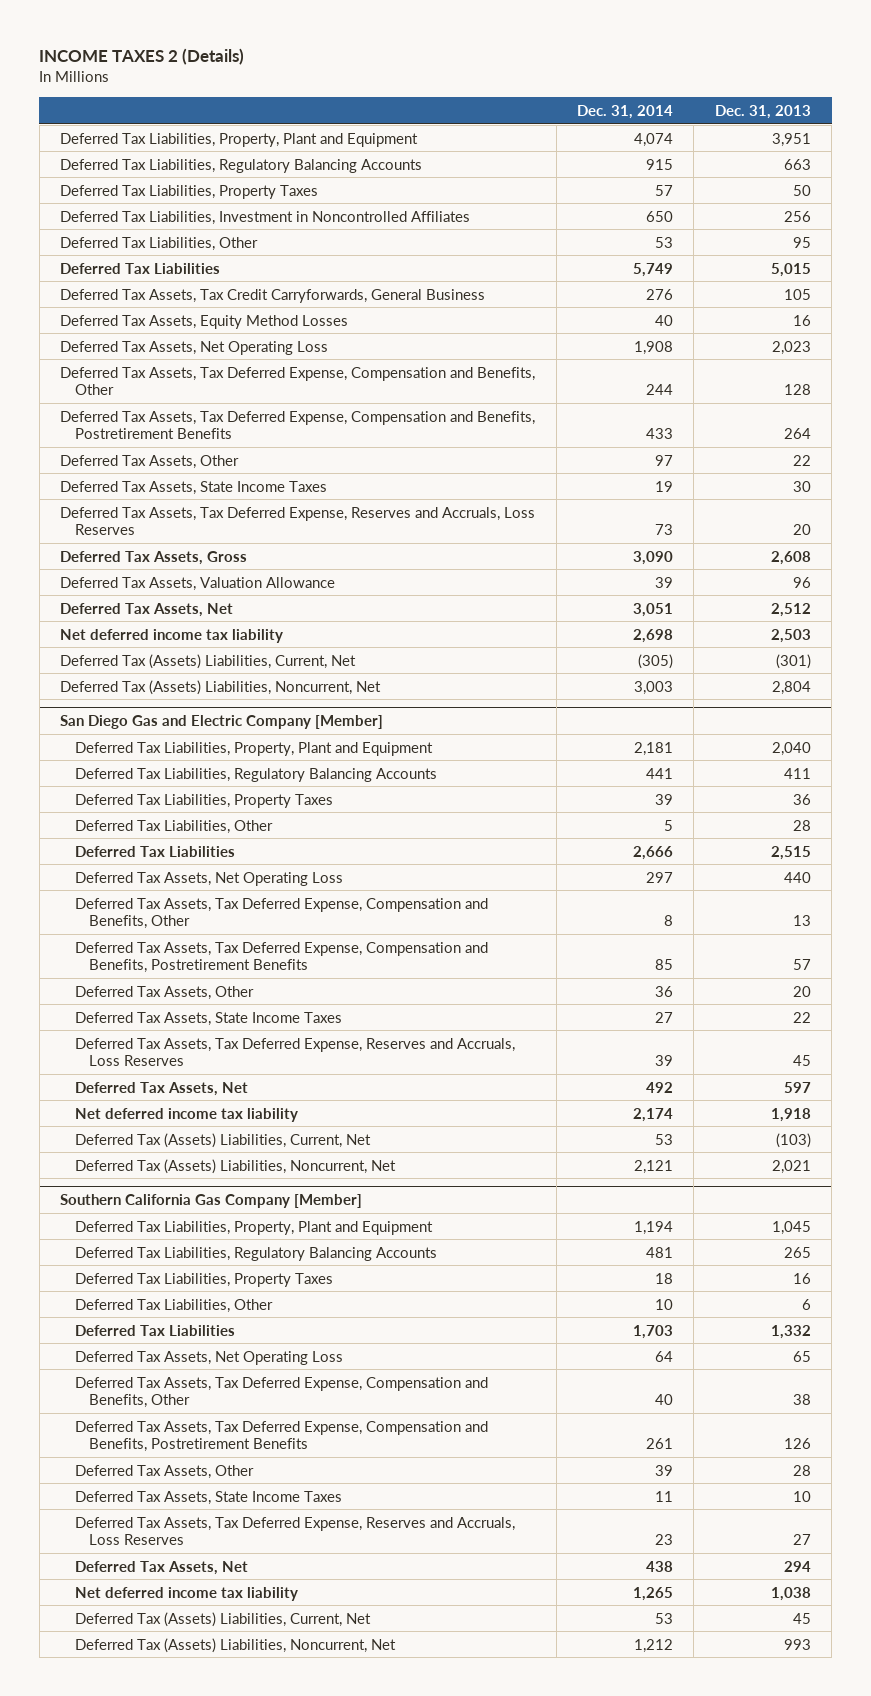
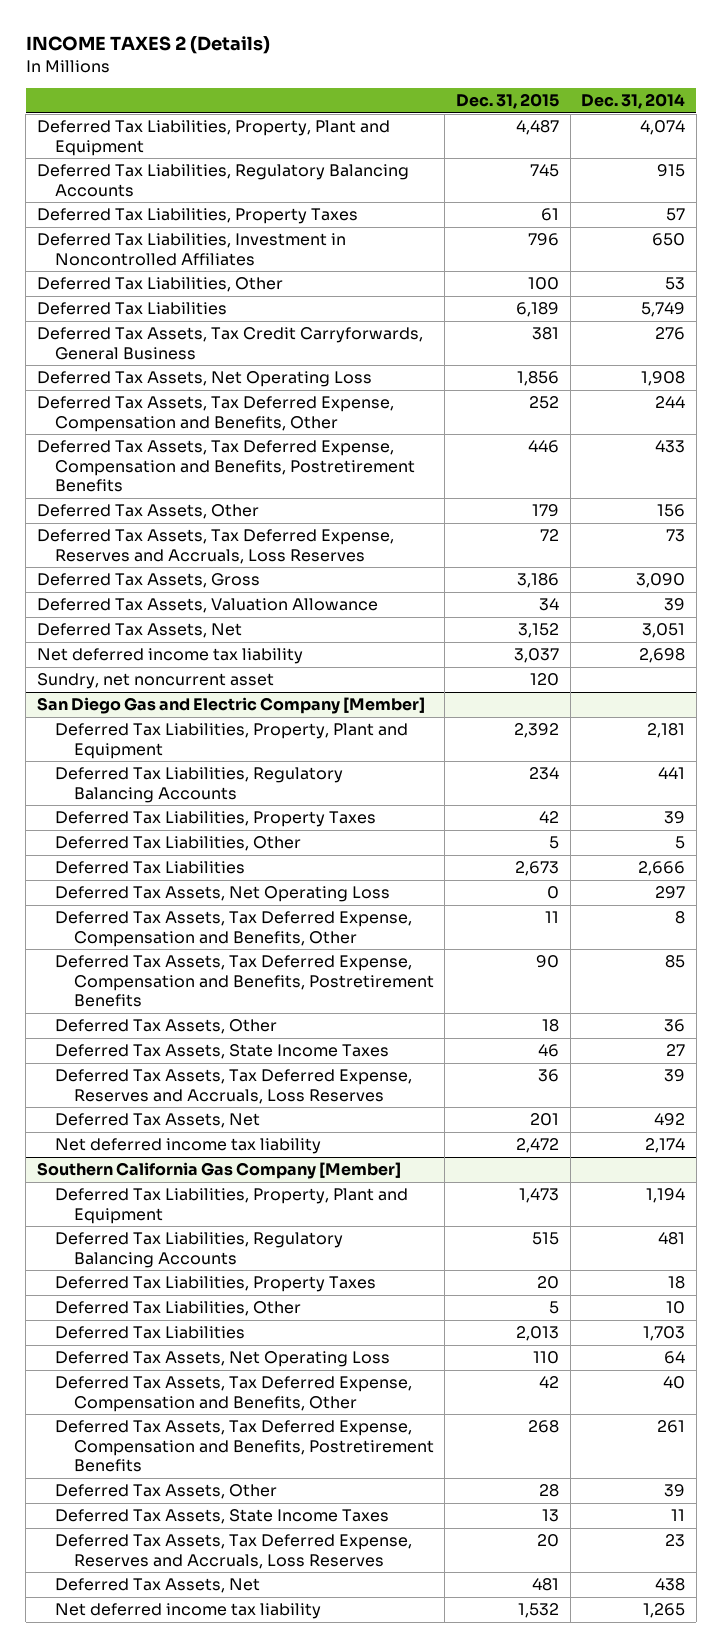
[714,104,811,119] Dec. 31, 2013 -> none
none -> [456,92,560,109] Dec. 31, 2015
[60,314,349,329] Deferred Tax Assets, Equity Method Losses -> none
[60,480,328,495] Deferred Tax Assets, State Income Taxes -> none
[654,454,673,466] 97 -> [657,504,686,518] 156
[60,653,357,669] Deferred Tax (Assets) Liabilities, Current, Net -> none
[60,679,382,695] Deferred Tax (Assets) Liabilities, Noncurrent, Net -> none
none -> [37,673,275,690] Sundry, net noncurrent asset
[74,1132,371,1148] Deferred Tax (Assets) Liabilities, Current, Net -> none
[74,1158,396,1174] Deferred Tax (Assets) Liabilities, Noncurrent, Net -> none
[74,1611,371,1627] Deferred Tax (Assets) Liabilities, Current, Net -> none
[74,1637,396,1653] Deferred Tax (Assets) Liabilities, Noncurrent, Net -> none

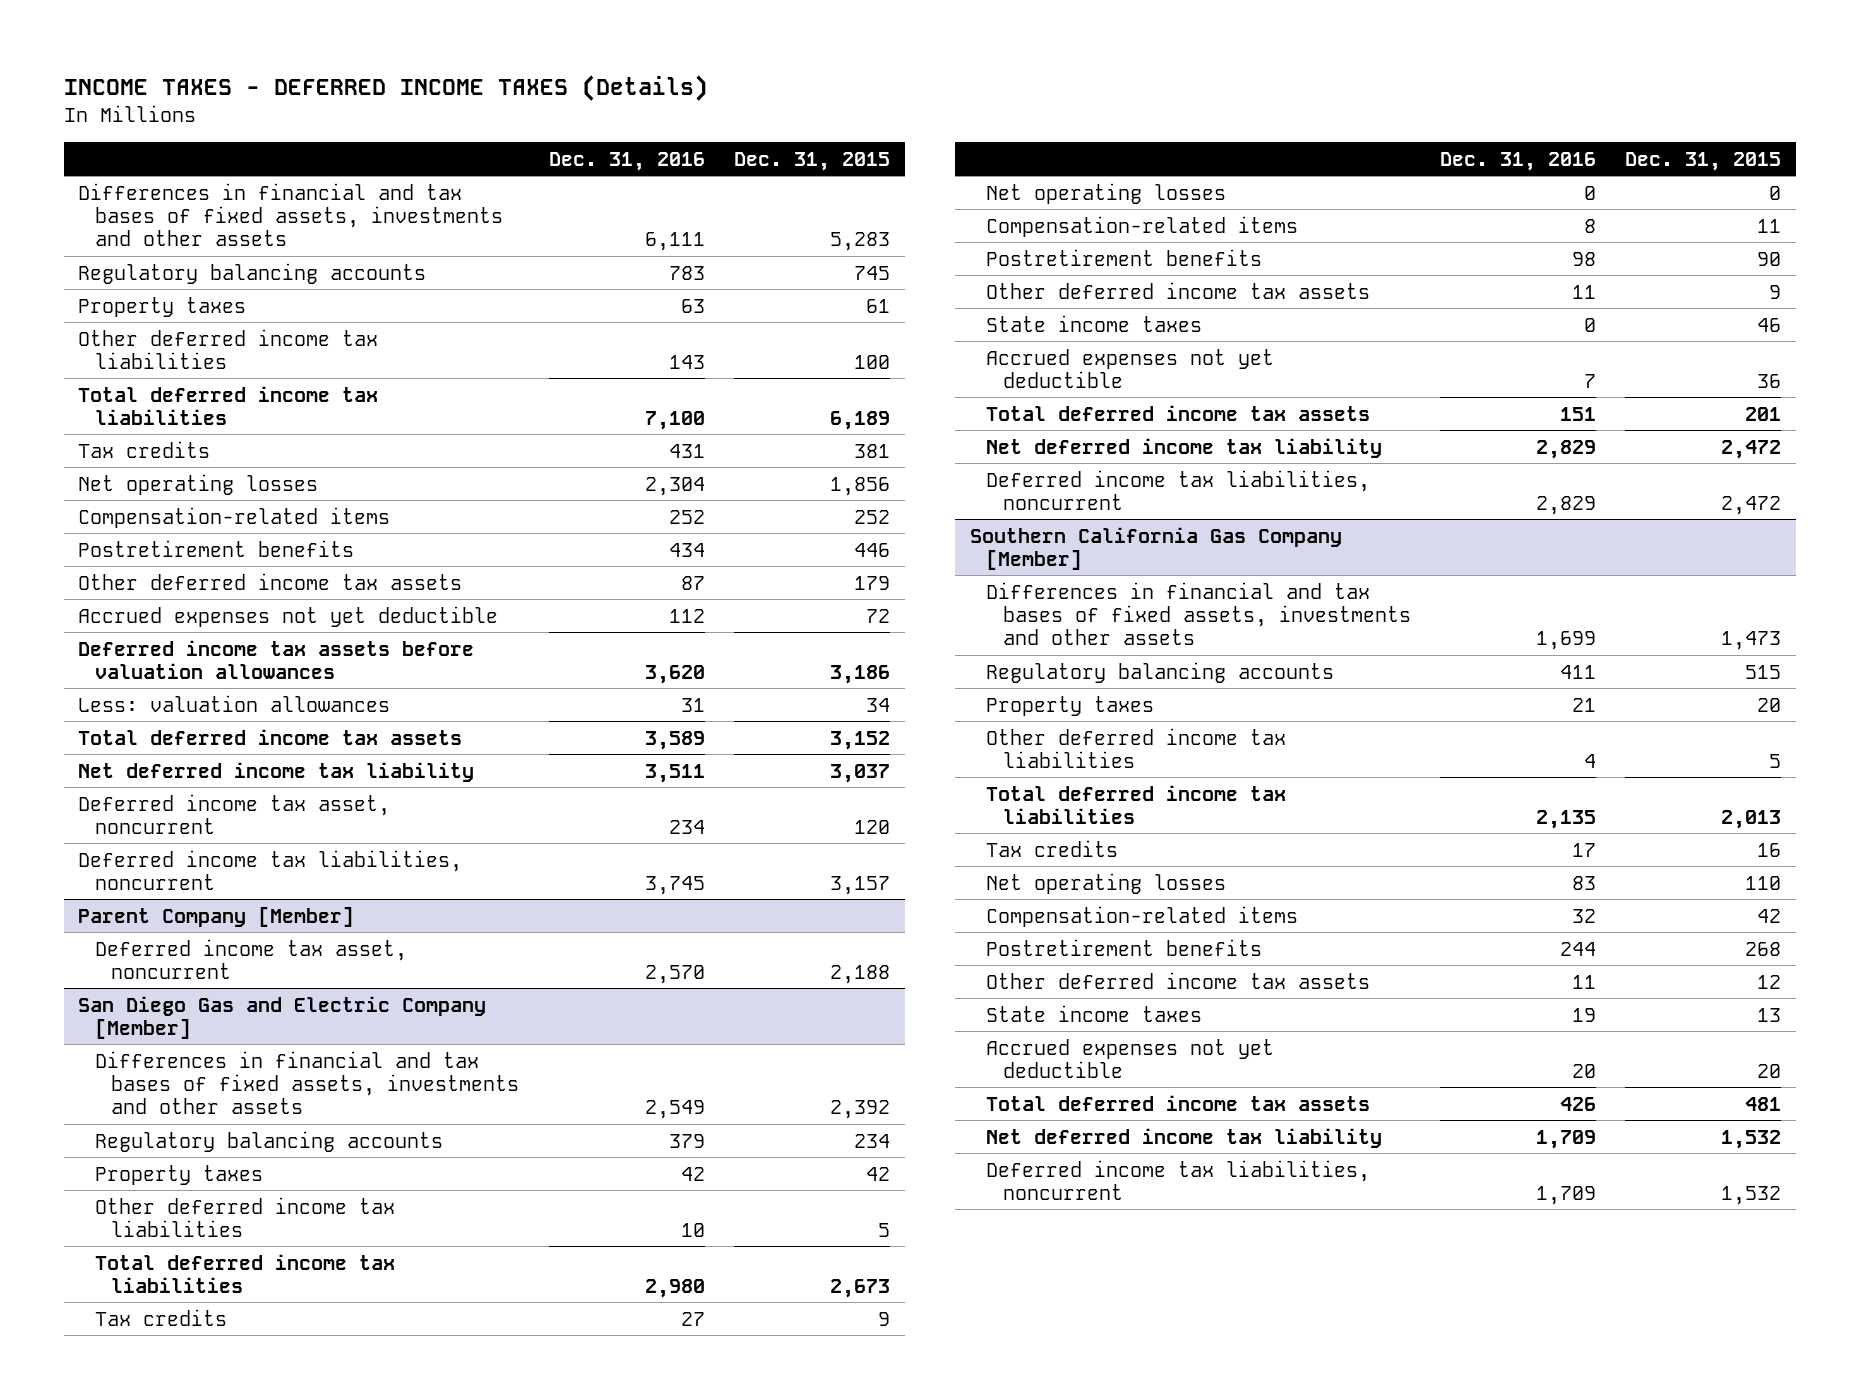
[25,36,270,55] INCOME TAXES 2 (Details) -> [63,75,708,102] INCOME TAXES - DEFERRED INCOME TAXES (Details)
[581,92,686,109] Dec. 31, 2014 -> none
none -> [548,151,705,171] Dec. 31, 2016
[37,120,391,156] Deferred Tax Liabilities, Property, Plant and Equipment -> none
[37,233,347,266] Deferred Tax Liabilities, Investment in Noncontrolled Affiliates -> none
none -> [78,182,503,247] Differences in financial and tax bases of fixed assets, investments and other assets
[37,164,410,197] Deferred Tax Liabilities, Regulatory Balancing Accounts -> [78,262,427,284] Regulatory balancing accounts
[37,208,359,225] Deferred Tax Liabilities, Property Taxes -> [78,296,247,317] Property taxes
[37,277,284,293] Deferred Tax Liabilities, Other -> [78,328,379,370] Other deferred income tax liabilities
[37,302,228,316] Deferred Tax Liabilities -> [78,385,379,426] Total deferred income tax liabilities
[37,327,424,360] Deferred Tax Assets, Tax Credit Carryforwards, General Business -> [78,440,211,458] Tax credits
[37,371,373,388] Deferred Tax Assets, Net Operating Loss -> [78,473,319,495] Net operating losses
[37,396,395,432] Deferred Tax Assets, Tax Deferred Expense, Compensation and Benefits, Other -> [78,506,391,528] Compensation-related items
[37,440,416,493] Deferred Tax Assets, Tax Deferred Expense, Compensation and Benefits, Postretirement Benefits -> [78,539,355,557] Postretirement benefits
[37,504,260,520] Deferred Tax Assets, Other -> [78,572,463,590] Other deferred income tax assets
[37,529,395,564] Deferred Tax Assets, Tax Deferred Expense, Reserves and Accruals, Loss Reserves -> [78,605,499,627] Accrued expenses not yet deductible
[37,573,261,589] Deferred Tax Assets, Gross -> [78,639,475,680] Deferred income tax assets before valuation allowances
[37,598,379,614] Deferred Tax Assets, Valuation Allowance -> [78,694,391,712] Less: valuation allowances
[37,623,243,639] Deferred Tax Assets, Net -> [78,728,463,745] Total deferred income tax assets
[37,673,275,690] Sundry, net noncurrent asset -> none
none -> [78,793,391,835] Deferred income tax asset, noncurrent
none -> [78,849,463,891] Deferred income tax liabilities, noncurrent
none -> [78,906,355,927] Parent Company [Member]
none -> [94,938,407,980] Deferred income tax asset, noncurrent
[55,723,409,759] Deferred Tax Liabilities, Property, Plant and Equipment -> [94,1050,520,1115] Differences in financial and tax bases of fixed assets, investments and other assets
[55,767,344,803] Deferred Tax Liabilities, Regulatory Balancing Accounts -> [94,1130,443,1152] Regulatory balancing accounts
[55,811,377,828] Deferred Tax Liabilities, Property Taxes -> [94,1164,263,1185] Property taxes
[55,836,302,852] Deferred Tax Liabilities, Other -> [94,1196,395,1238] Other deferred income tax liabilities
[55,861,246,875] Deferred Tax Liabilities -> [94,1253,395,1294] Total deferred income tax liabilities
none -> [94,1308,227,1326] Tax credits
[55,886,391,903] Deferred Tax Assets, Net Operating Loss -> [986,182,1227,204] Net operating losses
[55,911,413,947] Deferred Tax Assets, Tax Deferred Expense, Compensation and Benefits, Other -> [986,215,1299,237] Compensation-related items
[55,955,434,1008] Deferred Tax Assets, Tax Deferred Expense, Compensation and Benefits, Postretirement Benefits -> [986,248,1263,266] Postretirement benefits
[55,1019,278,1035] Deferred Tax Assets, Other -> [986,281,1371,299] Other deferred income tax assets
[542,1019,560,1033] 18 -> [1769,284,1782,299] 9
[55,1044,390,1060] Deferred Tax Assets, State Income Taxes -> [986,314,1203,332] State income taxes
[55,1069,413,1104] Deferred Tax Assets, Tax Deferred Expense, Reserves and Accruals, Loss Reserves -> [986,348,1275,389] Accrued expenses not yet deductible
[55,1113,261,1129] Deferred Tax Assets, Net -> [986,404,1371,421] Total deferred income tax assets
none -> [986,469,1371,511] Deferred income tax liabilities, noncurrent
[55,1188,409,1224] Deferred Tax Liabilities, Property, Plant and Equipment -> [986,581,1411,646] Differences in financial and tax bases of fixed assets, investments and other assets
[55,1232,344,1268] Deferred Tax Liabilities, Regulatory Balancing Accounts -> [986,661,1335,683] Regulatory balancing accounts
[55,1276,377,1293] Deferred Tax Liabilities, Property Taxes -> [986,695,1155,716] Property taxes
[55,1301,302,1317] Deferred Tax Liabilities, Other -> [986,727,1287,769] Other deferred income tax liabilities
[55,1326,246,1340] Deferred Tax Liabilities -> [986,784,1287,825] Total deferred income tax liabilities
none -> [986,839,1119,857] Tax credits
[55,1351,391,1368] Deferred Tax Assets, Net Operating Loss -> [986,872,1227,894] Net operating losses
[55,1376,413,1412] Deferred Tax Assets, Tax Deferred Expense, Compensation and Benefits, Other -> [986,905,1299,927] Compensation-related items
[55,1420,434,1473] Deferred Tax Assets, Tax Deferred Expense, Compensation and Benefits, Postretirement Benefits -> [986,938,1263,956] Postretirement benefits
[55,1484,278,1500] Deferred Tax Assets, Other -> [986,971,1371,989] Other deferred income tax assets
[539,1484,560,1498] 28 -> [1757,974,1782,989] 12
[55,1509,390,1525] Deferred Tax Assets, State Income Taxes -> [986,1004,1203,1022] State income taxes
[55,1534,413,1569] Deferred Tax Assets, Tax Deferred Expense, Reserves and Accruals, Loss Reserves -> [986,1038,1275,1079] Accrued expenses not yet deductible
[55,1578,261,1594] Deferred Tax Assets, Net -> [986,1094,1371,1111] Total deferred income tax assets
none -> [986,1159,1371,1201] Deferred income tax liabilities, noncurrent

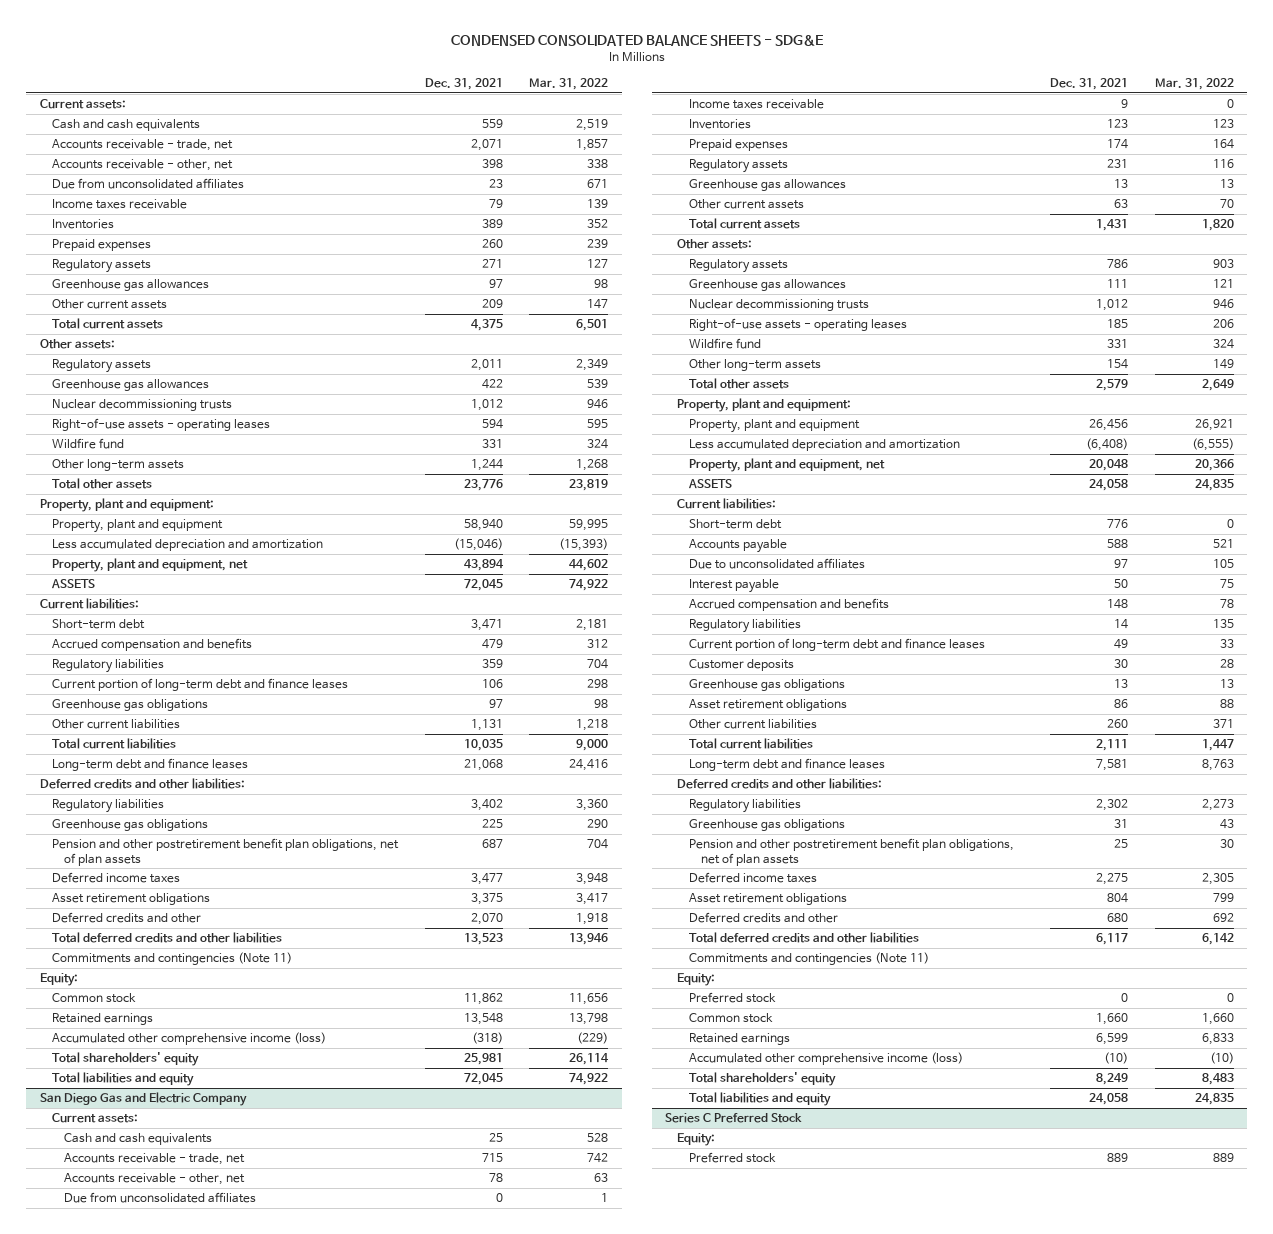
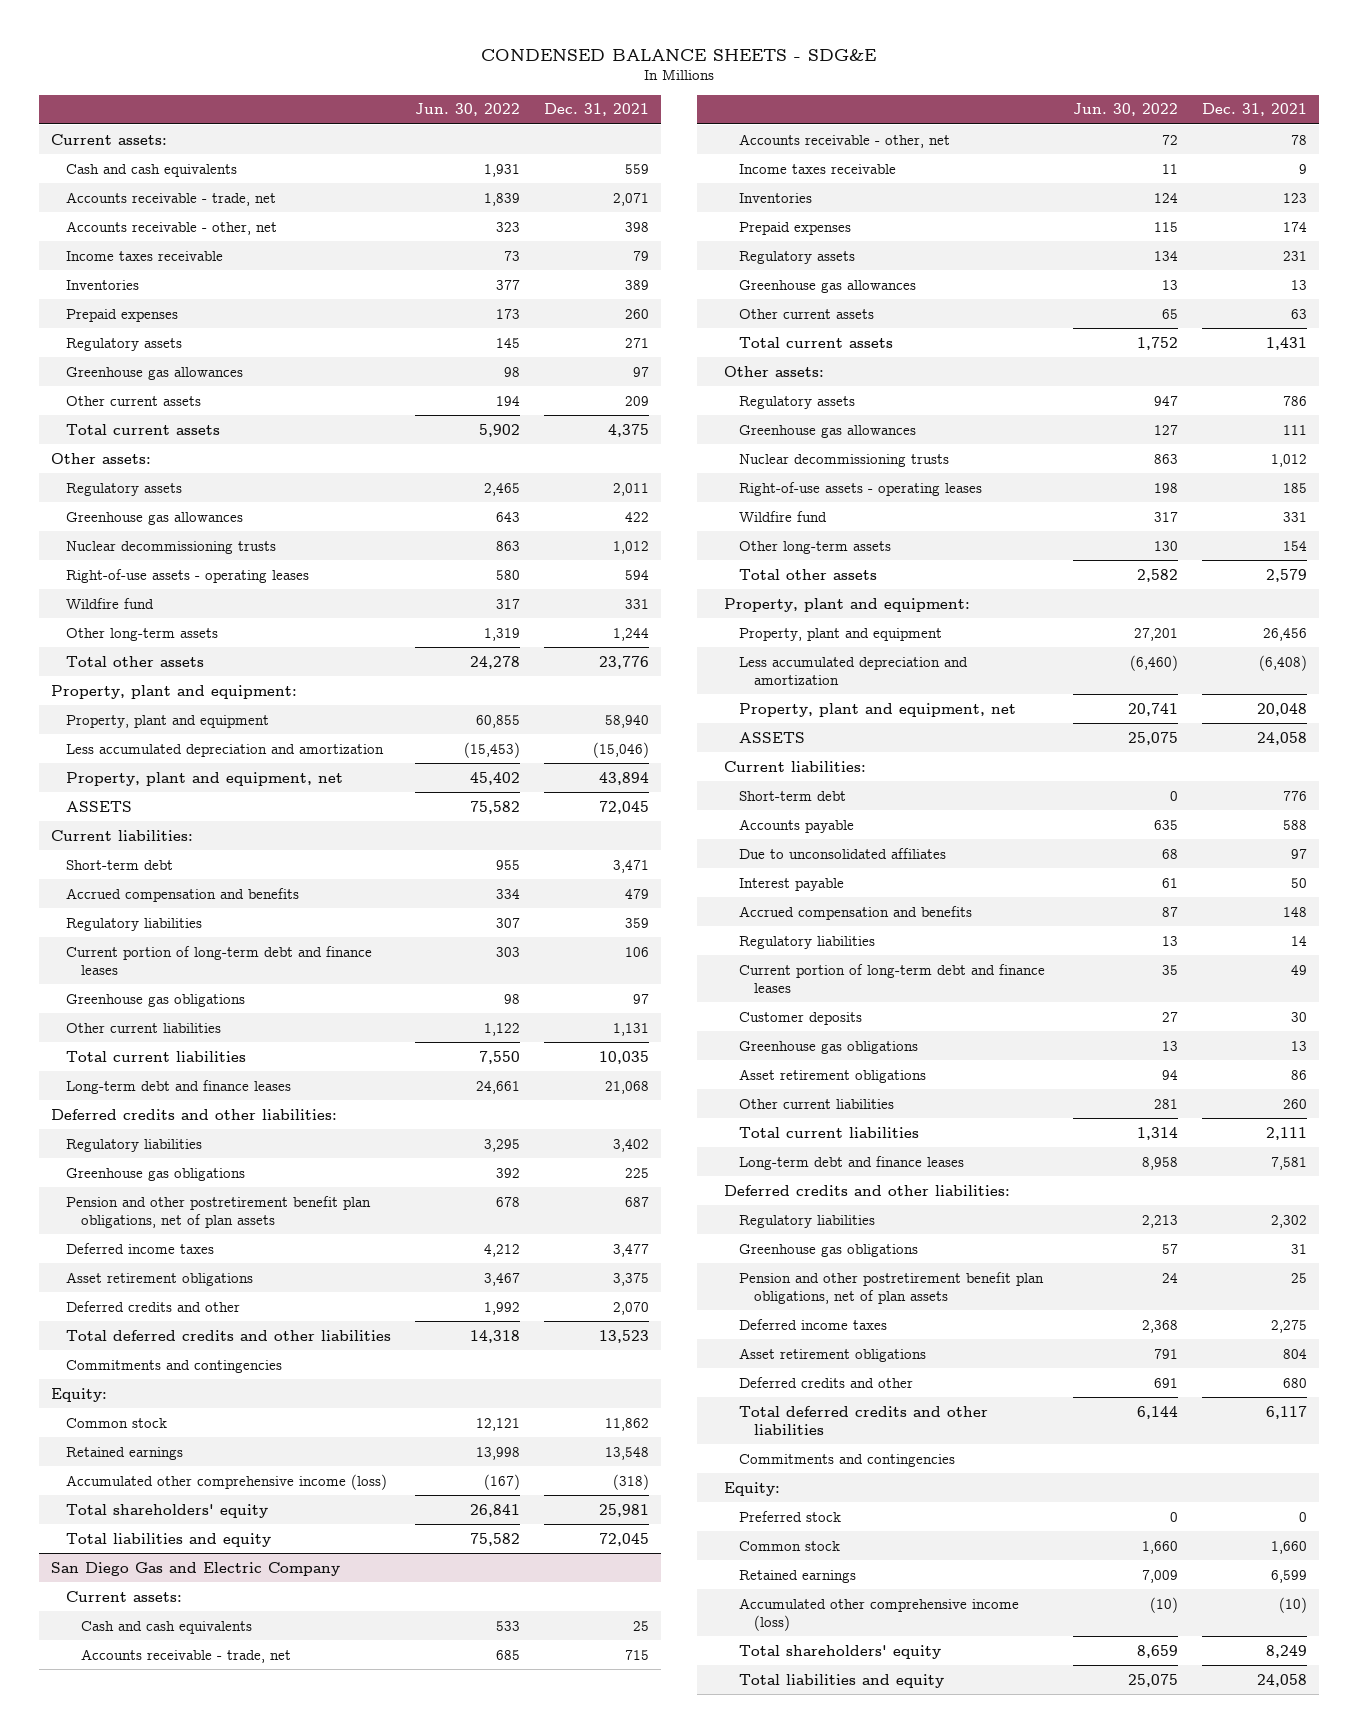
[450,34,823,46] CONDENSED CONSOLIDATED BALANCE SHEETS - SDG&E -> [480,48,876,61] CONDENSED BALANCE SHEETS - SDG&E
[529,77,609,90] Mar. 31, 2022 -> none
none -> [414,103,520,117] Jun. 30, 2022
[51,178,244,190] Due from unconsolidated affiliates -> none
[51,952,292,966] Commitments and contingencies (Note 11) -> [65,1359,282,1373] Commitments and contingencies
[63,1192,256,1204] Due from unconsolidated affiliates -> none
[689,952,930,966] Commitments and contingencies (Note 11) -> [739,1453,956,1467] Commitments and contingencies
[664,1113,802,1124] Series C Preferred Stock -> none
[677,1133,716,1147] Equity: -> none
[689,1152,777,1164] Preferred stock -> none

